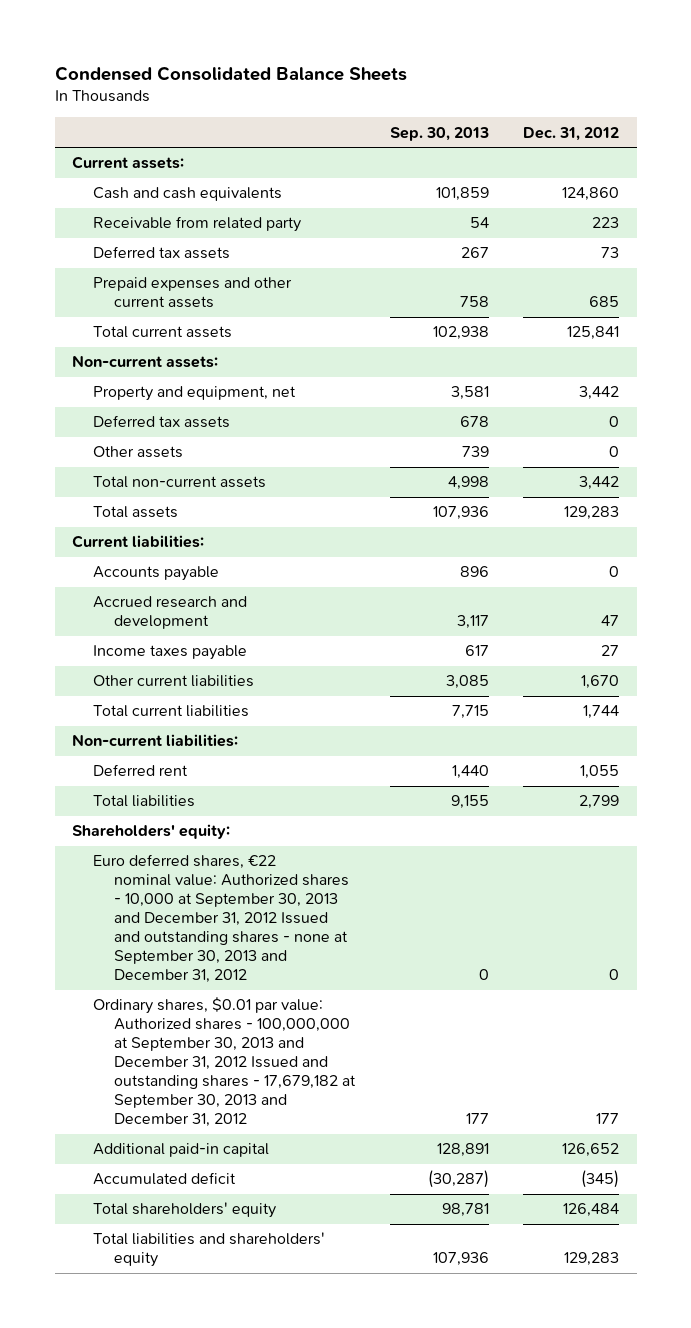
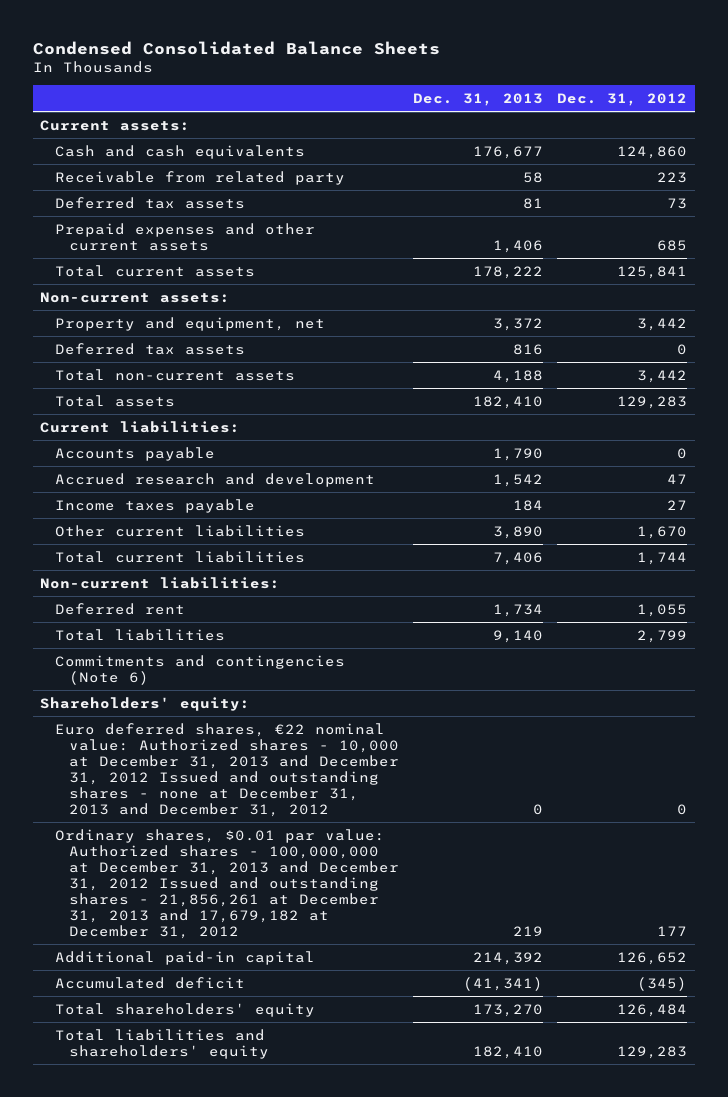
[389,126,489,141] Sep. 30, 2013 -> none
none -> [413,92,544,106] Dec. 31, 2013
[92,446,183,459] Other assets -> none
none -> [54,654,345,685] Commitments and contingencies (Note 6)
[92,854,349,984] Euro deferred shares, €22 nominal value: Authorized shares - 10,000 at September 30, 2013 and December 31, 2012 Issued and outstanding shares - none at September 30, 2013 and December 31, 2012 -> [54,722,400,818] Euro deferred shares, €22 nominal value: Authorized shares - 10,000 at December 31, 2013 and December 31, 2012 Issued and outstanding shares - none at December 31, 2013 and December 31, 2012
[92,997,356,1128] Ordinary shares, $0.01 par value: Authorized shares - 100,000,000 at September 30, 2013 and December 31, 2012 Issued and outstanding shares - 17,679,182 at September 30, 2013 and December 31, 2012 -> [54,828,400,940] Ordinary shares, $0.01 par value: Authorized shares - 100,000,000 at December 31, 2013 and December 31, 2012 Issued and outstanding shares - 21,856,261 at December 31, 2013 and 17,679,182 at December 31, 2012

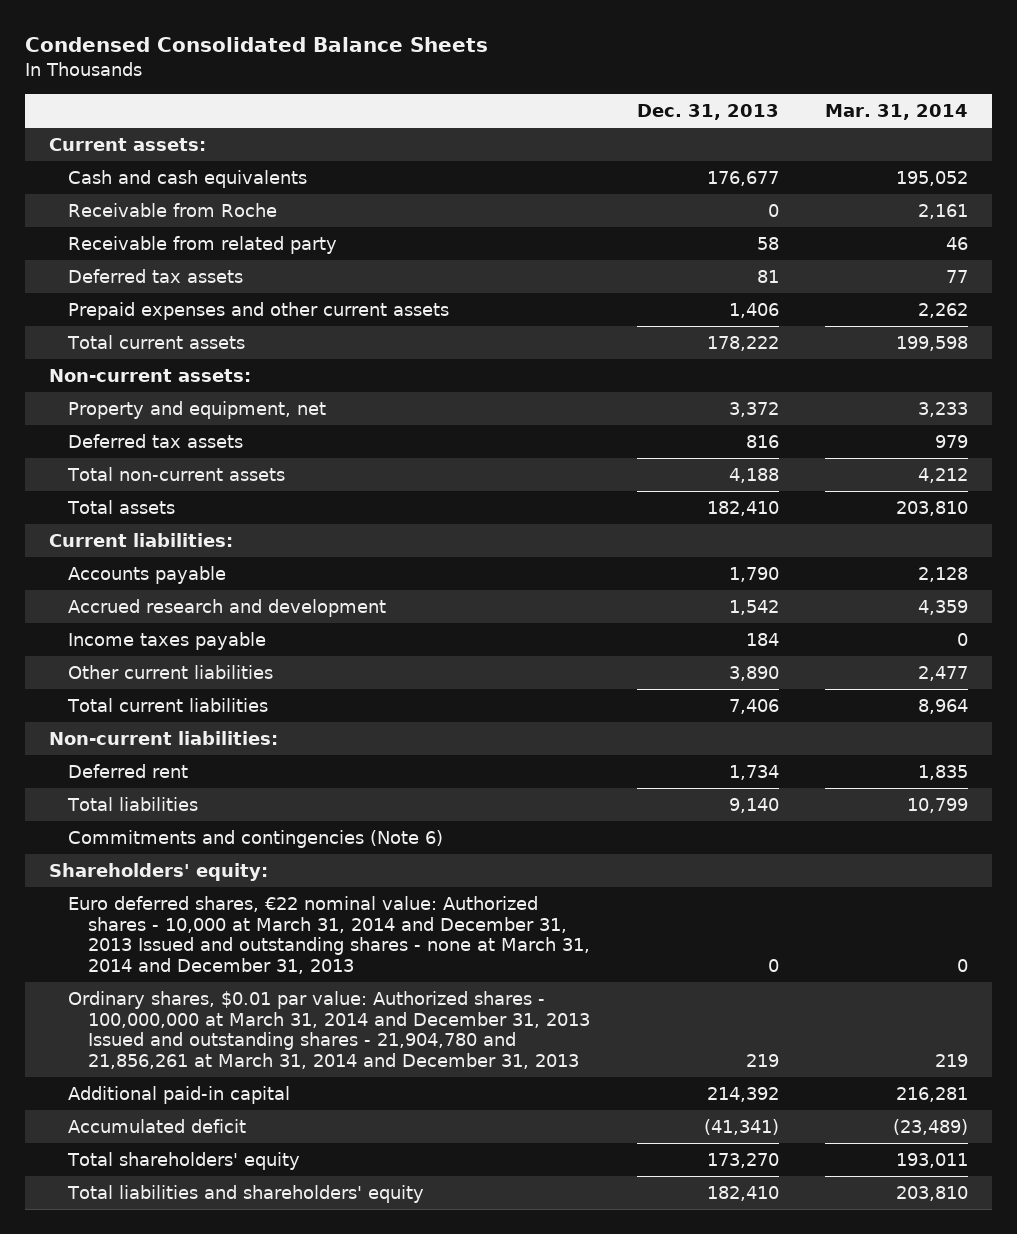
[557,92,688,106] Dec. 31, 2012 -> none
none -> [825,103,969,120] Mar. 31, 2014
none -> [68,203,278,218] Receivable from Roche
[54,722,400,818] Euro deferred shares, €22 nominal value: Authorized shares - 10,000 at December 31, 2013 and December 31, 2012 Issued and outstanding shares - none at December 31, 2013 and December 31, 2012 -> [68,896,590,975] Euro deferred shares, €22 nominal value: Authorized shares - 10,000 at March 31, 2014 and December 31, 2013 Issued and outstanding shares - none at March 31, 2014 and December 31, 2013
[54,828,400,940] Ordinary shares, $0.01 par value: Authorized shares - 100,000,000 at December 31, 2013 and December 31, 2012 Issued and outstanding shares - 21,856,261 at December 31, 2013 and 17,679,182 at December 31, 2012 -> [68,991,590,1070] Ordinary shares, $0.01 par value: Authorized shares - 100,000,000 at March 31, 2014 and December 31, 2013 Issued and outstanding shares - 21,904,780 and 21,856,261 at March 31, 2014 and December 31, 2013

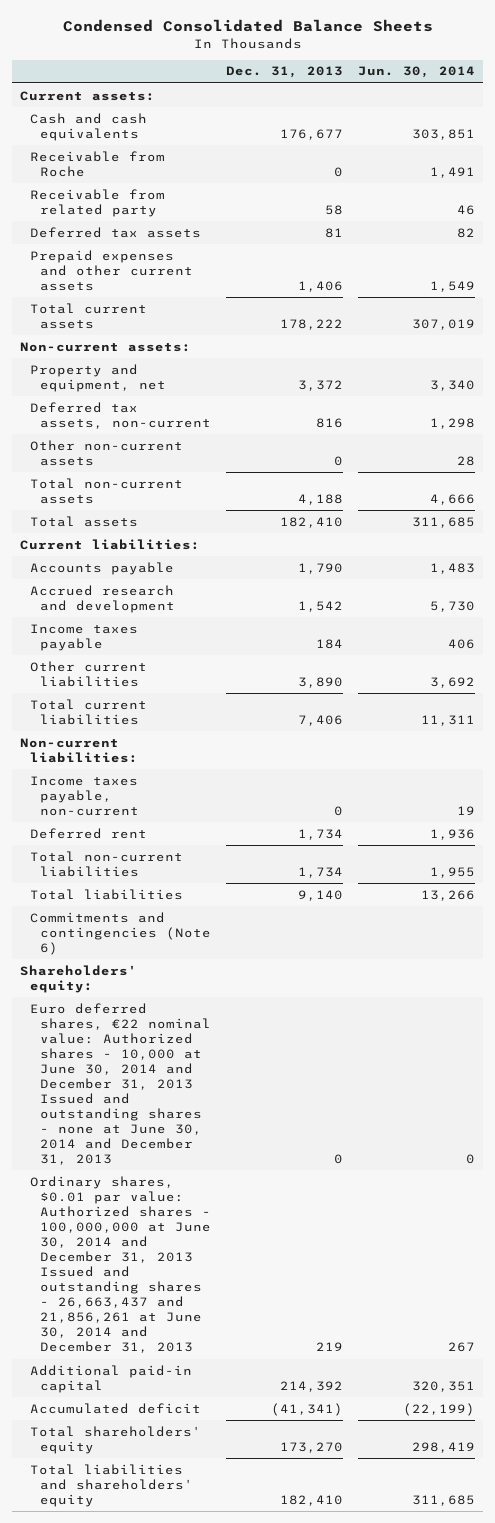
[825,103,969,120] Mar. 31, 2014 -> none
none -> [358,66,476,79] Jun. 30, 2014
[68,434,244,449] Deferred tax assets -> [29,401,211,429] Deferred tax assets, non-current
none -> [29,439,183,466] Other non-current assets
none -> [29,775,139,816] Income taxes payable, non-current
none -> [29,850,183,877] Total non-current liabilities
[68,896,590,975] Euro deferred shares, €22 nominal value: Authorized shares - 10,000 at March 31, 2014 and December 31, 2013 Issued and outstanding shares - none at March 31, 2014 and December 31, 2013 -> [29,1002,211,1166] Euro deferred shares, €22 nominal value: Authorized shares - 10,000 at June 30, 2014 and December 31, 2013 Issued and outstanding shares - none at June 30, 2014 and December 31, 2013
[68,991,590,1070] Ordinary shares, $0.01 par value: Authorized shares - 100,000,000 at March 31, 2014 and December 31, 2013 Issued and outstanding shares - 21,904,780 and 21,856,261 at March 31, 2014 and December 31, 2013 -> [29,1175,211,1354] Ordinary shares, $0.01 par value: Authorized shares - 100,000,000 at June 30, 2014 and December 31, 2013 Issued and outstanding shares - 26,663,437 and 21,856,261 at June 30, 2014 and December 31, 2013

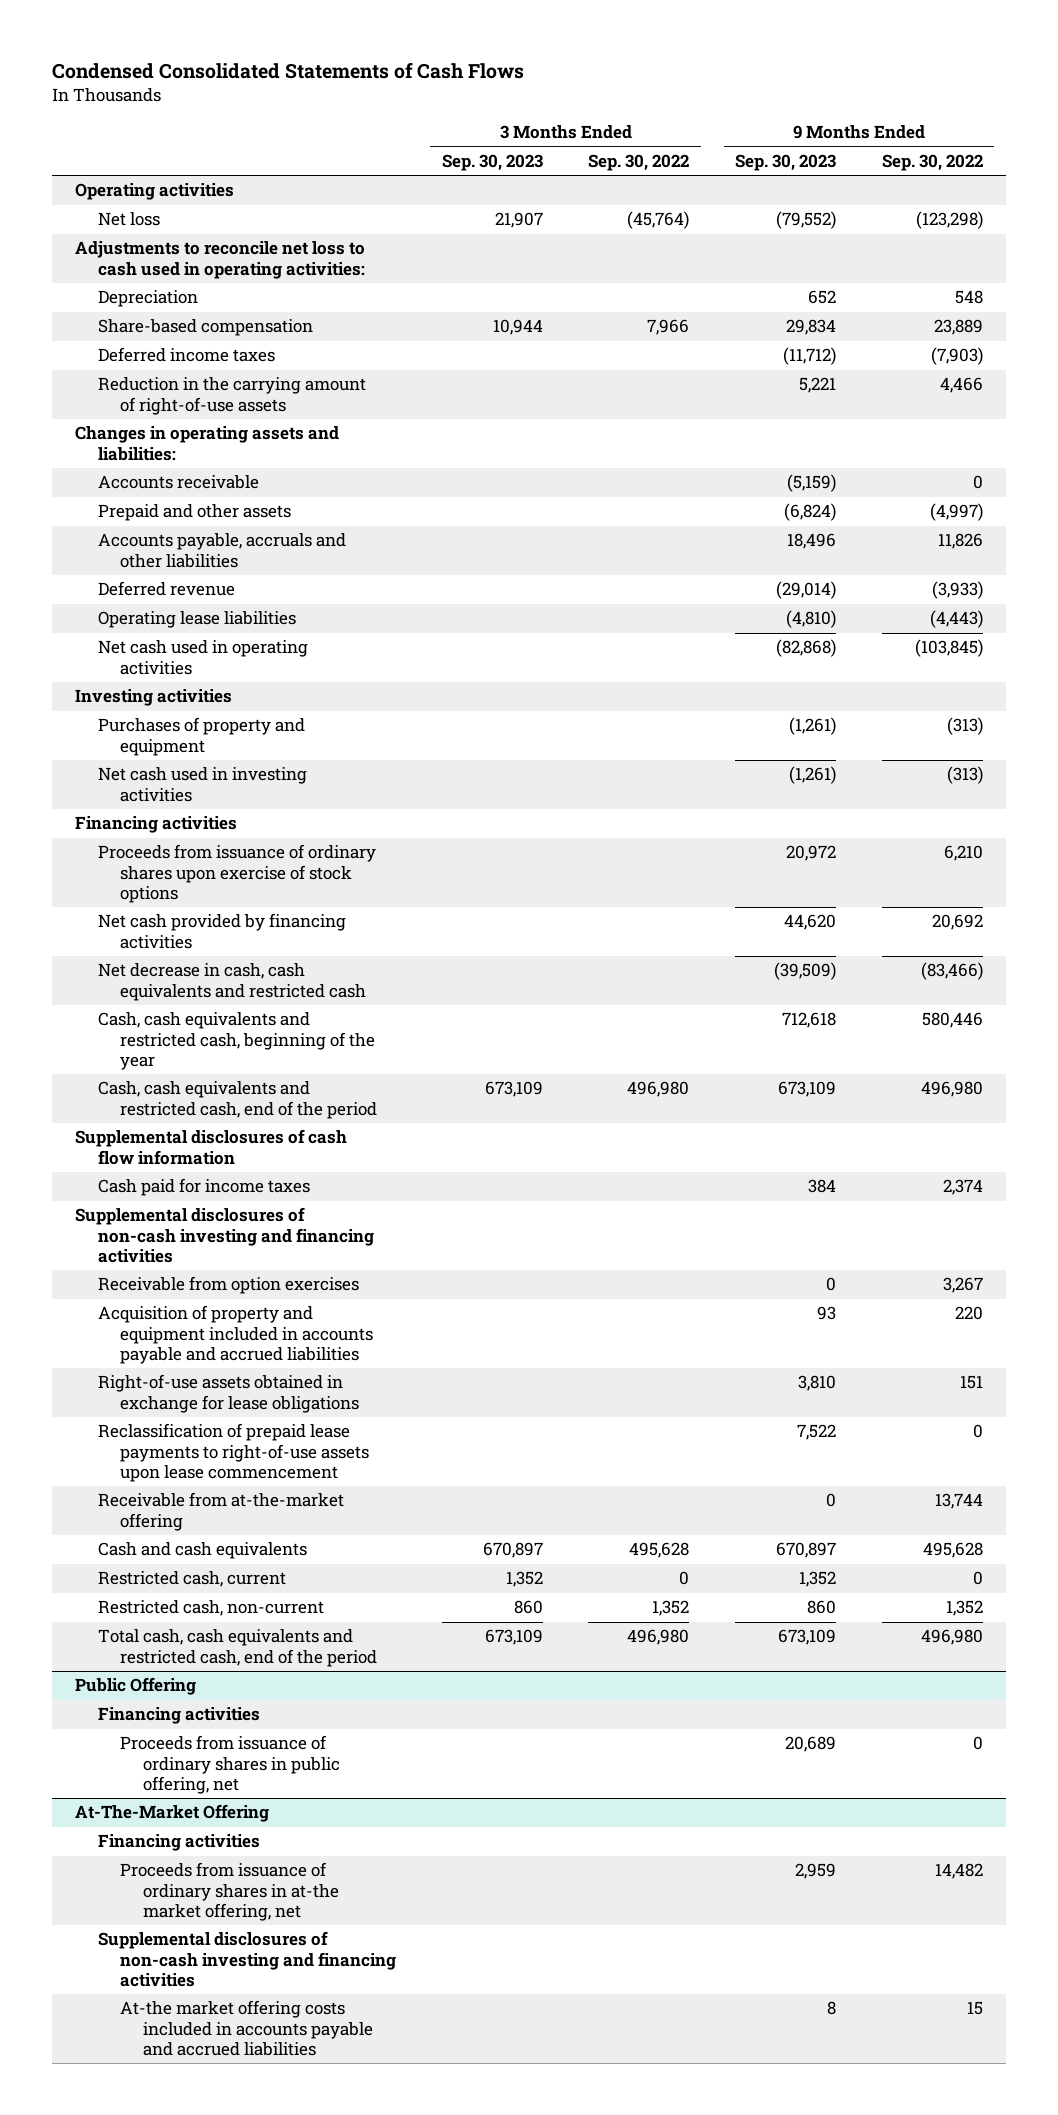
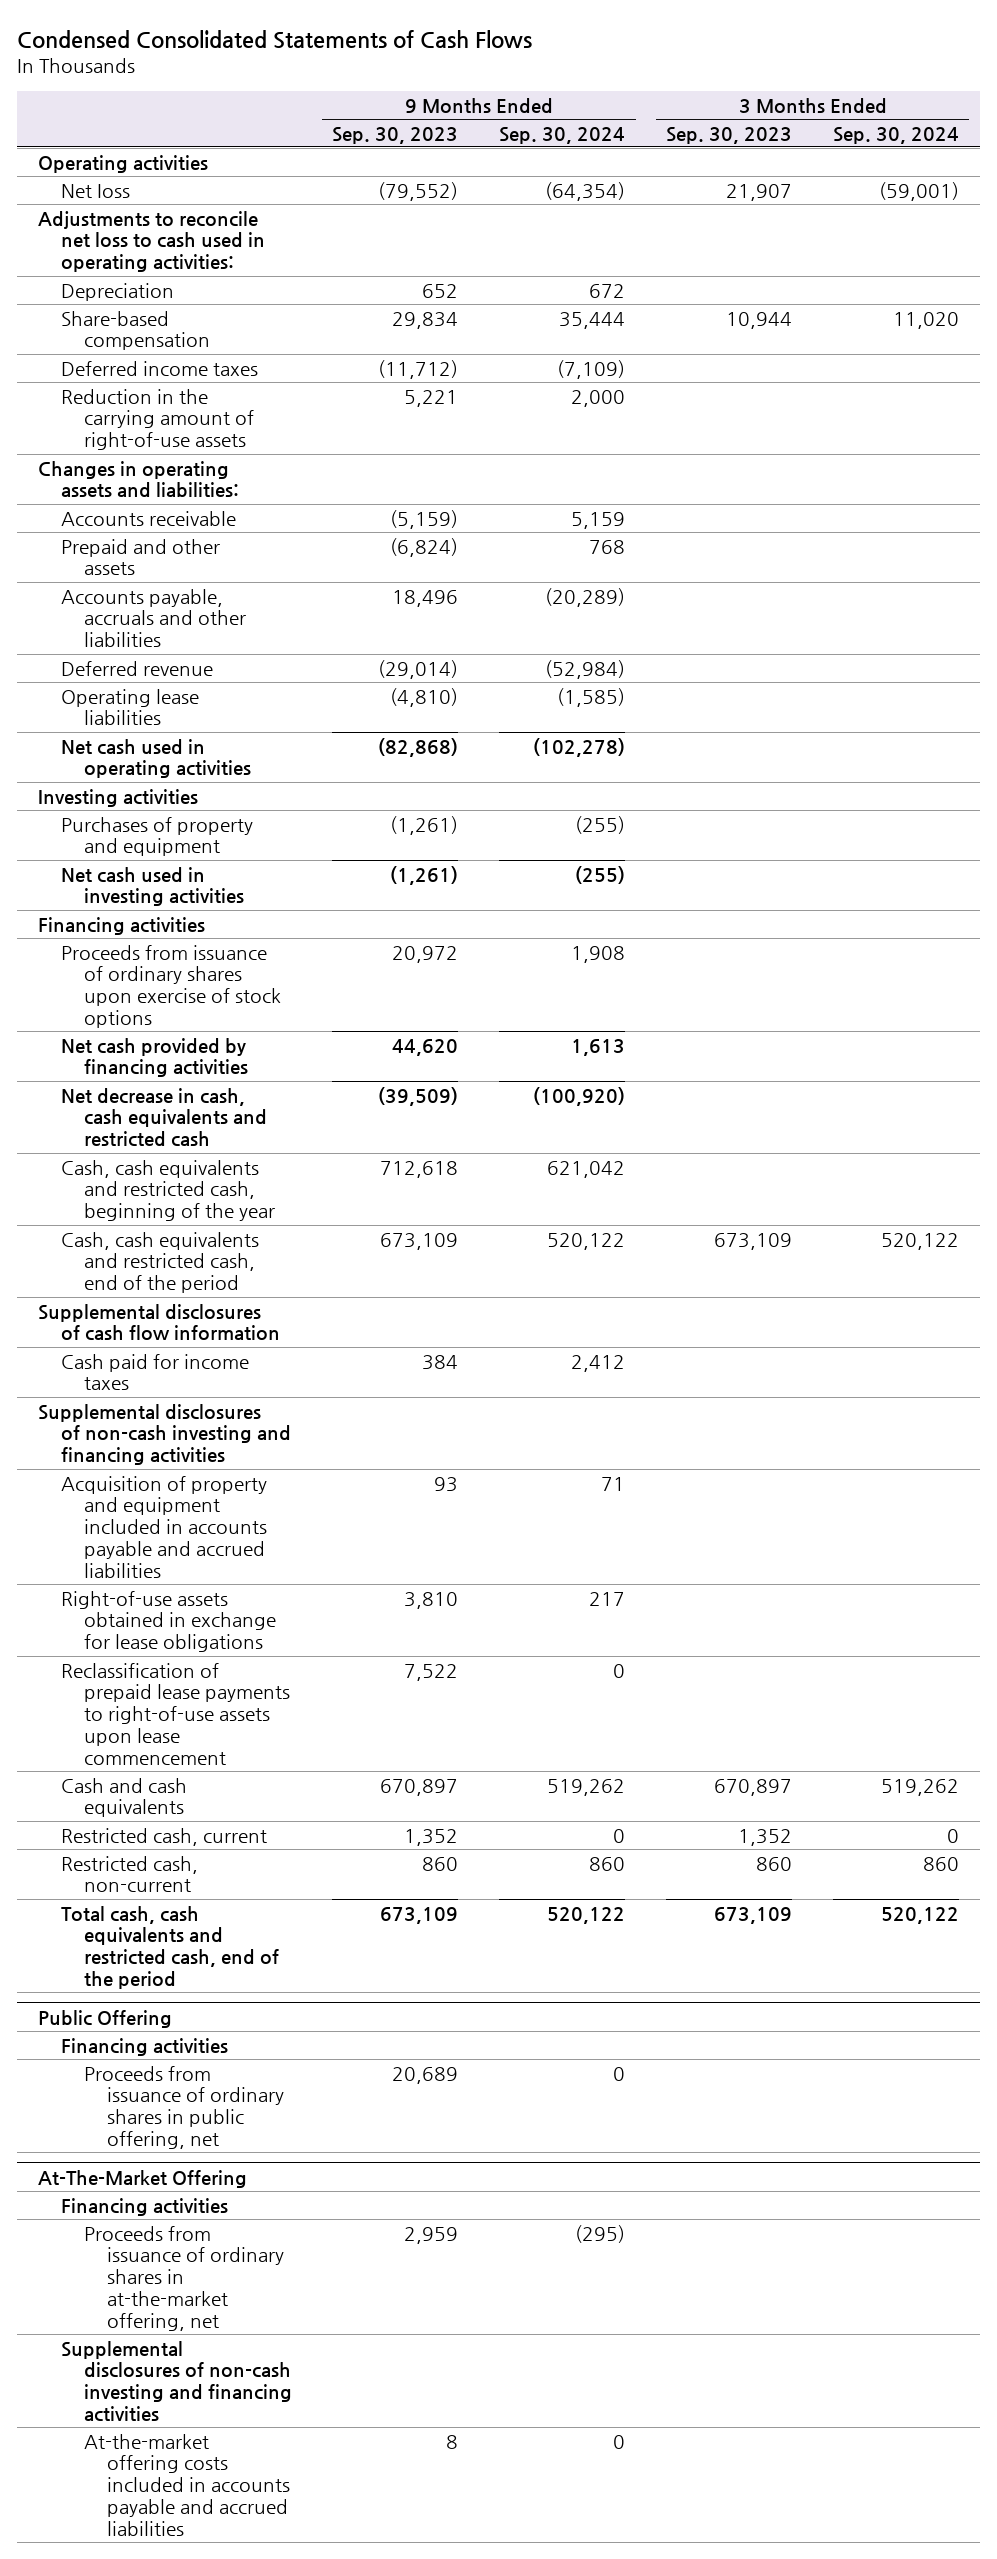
[588,153,690,171] Sep. 30, 2022 -> none
[881,153,983,171] Sep. 30, 2022 -> none
none -> [499,126,626,144] Sep. 30, 2024
none -> [833,126,960,144] Sep. 30, 2024
[97,212,160,227] Net loss -> [60,183,130,198] Net Ioss
[97,1276,359,1295] Receivable from option exercises -> none
[97,1492,344,1531] Receivable from at-the-market offering -> none
[120,1862,339,1921] Proceeds from issuance of ordinary shares in at-the market offering, net -> [83,2225,284,2332] Proceeds from issuance of ordinary shares in at-the-market offering, net
[120,2000,373,2056] At-the market offering costs included in accounts payable and accrued liabilities -> [83,2433,290,2537] At-the-market offering costs included in accounts payable and accrued liabilities

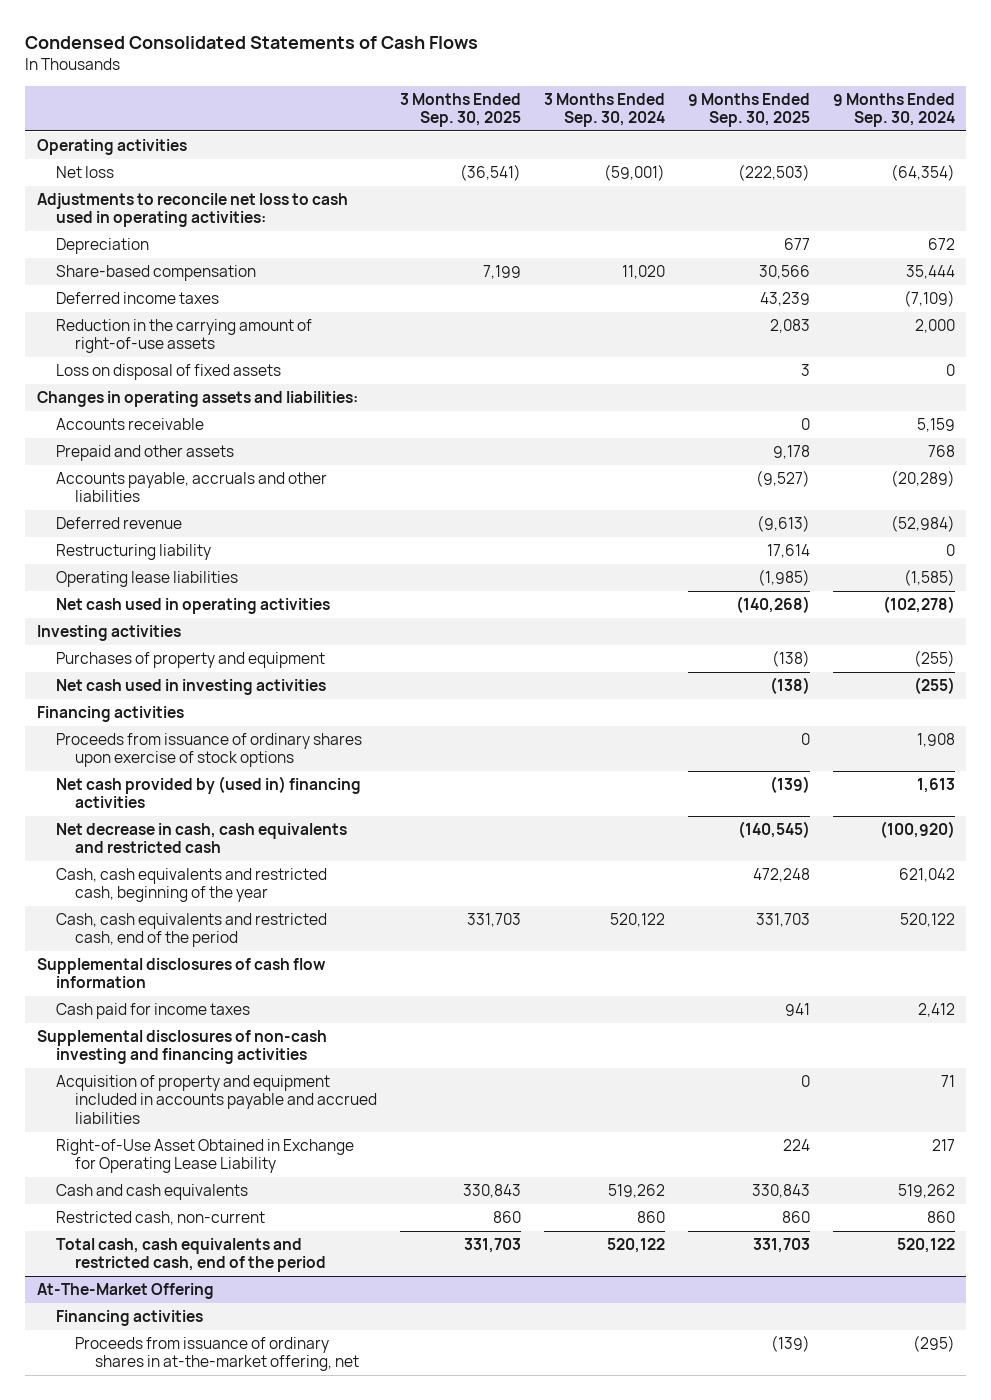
[332,126,459,144] Sep. 30, 2023 -> none
[666,126,793,144] Sep. 30, 2023 -> none
none -> [400,92,522,127] 3 Months Ended Sep. 30, 2025
none -> [687,92,810,127] 9 Months Ended Sep. 30, 2025
[60,183,130,198] Net Ioss -> [55,166,114,179] Net loss
none -> [55,364,281,381] Loss on disposal of fixed assets
none -> [55,544,211,561] Restructuring liability
[60,1037,248,1078] Net cash provided by financing activities -> [55,776,361,809] Net cash provided by (used in) financing activities
[60,1662,290,1766] Reclassification of prepaid lease payments to right-of-use assets upon lease commencement -> none
[60,1590,276,1653] Right-of-use assets obtained in exchange for lease obligations -> [55,1139,354,1174] Right-of-Use Asset Obtained in Exchange for Operating Lease Liability
[60,1827,267,1846] Restricted cash, current -> none
[37,2009,172,2028] Public Offering -> none
[60,2037,228,2056] Financing activities -> none
[83,2065,284,2150] Proceeds from issuance of ordinary shares in public offering, net -> none
[60,2340,292,2423] Supplemental disclosures of non-cash investing and financing activities -> none
[83,2433,290,2537] At-the-market offering costs included in accounts payable and accrued liabilities -> none

